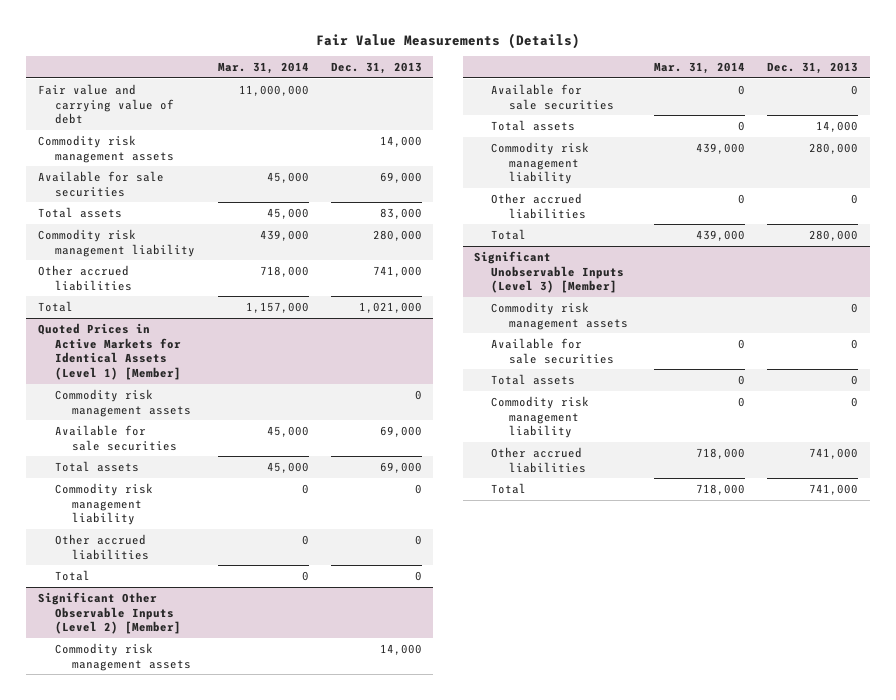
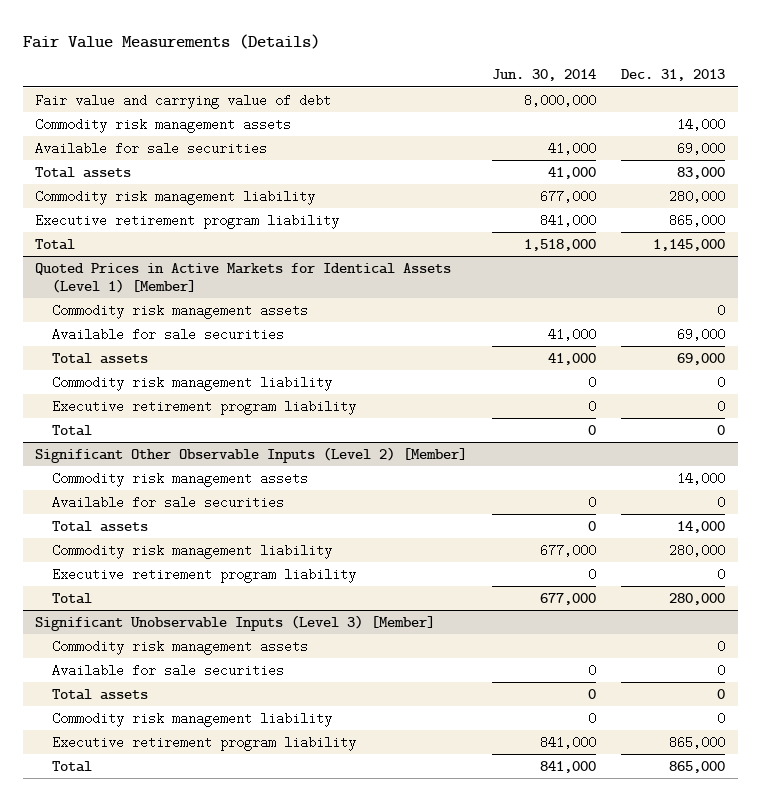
[217,62,309,75] Mar. 31, 2014 -> none
none -> [492,69,597,82] Jun. 30, 2014
[37,264,133,291] Other accrued liabilities -> none
none -> [35,213,340,229] Executive retirement program liability
[359,301,423,313] 1,021,000 -> [653,238,726,251] 1,145,000
[55,533,150,560] Other accrued liabilities -> none
none -> [52,399,357,415] Executive retirement program liability
[491,192,586,219] Other accrued liabilities -> none
none -> [52,567,357,583] Executive retirement program liability
[491,446,586,473] Other accrued liabilities -> none
none -> [52,735,357,751] Executive retirement program liability
[809,483,859,495] 741,000 -> [669,760,726,773] 865,000

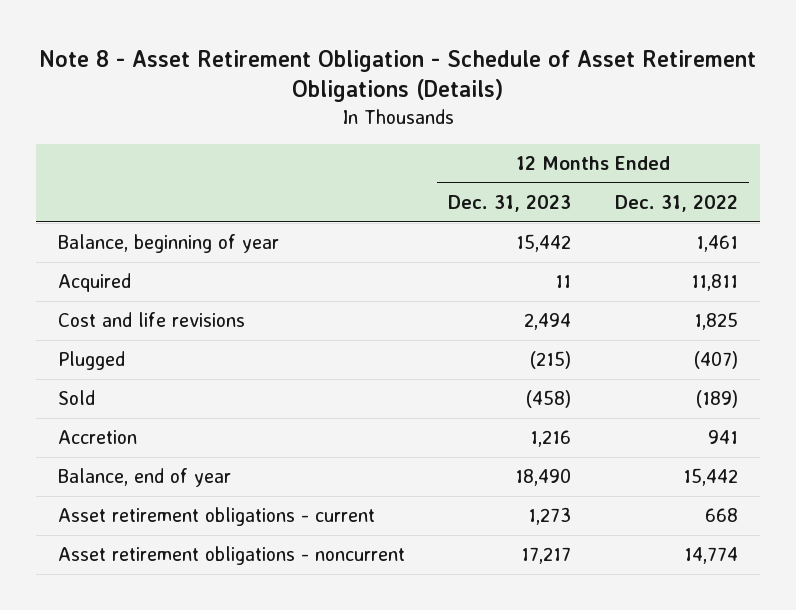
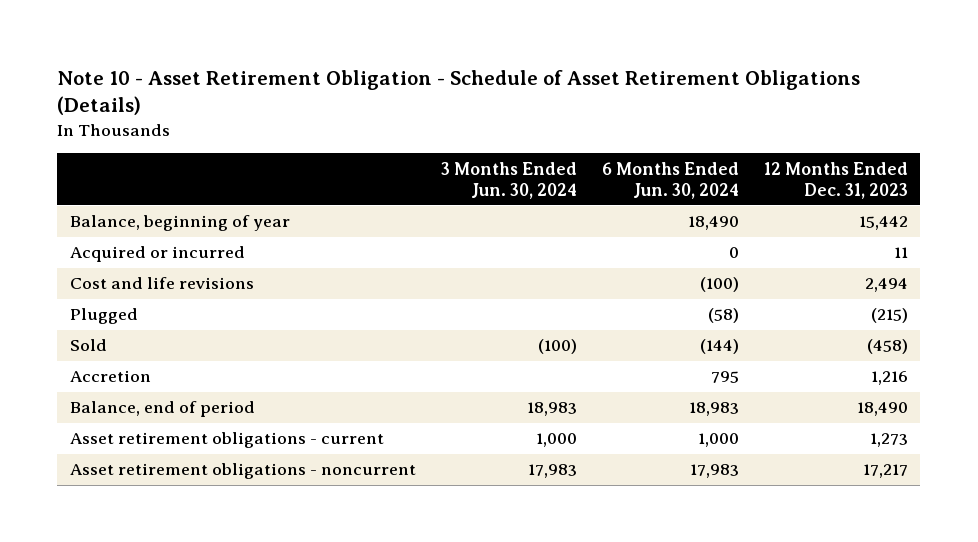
[38,49,756,103] Note 8 - Asset Retirement Obligation - Schedule of Asset Retirement Obligations (Details) -> [57,69,861,115] Note 10 - Asset Retirement Obligation - Schedule of Asset Retirement Obligations (Details)
[615,194,739,212] Dec. 31, 2022 -> none
none -> [440,161,577,199] 3 Months Ended Jun. 30, 2024
none -> [601,161,739,199] 6 Months Ended Jun. 30, 2024
[57,273,131,293] Acquired -> [69,246,245,263] Acquired or incurred
[57,468,231,488] Balance, end of year -> [69,401,255,418] Balance, end of period

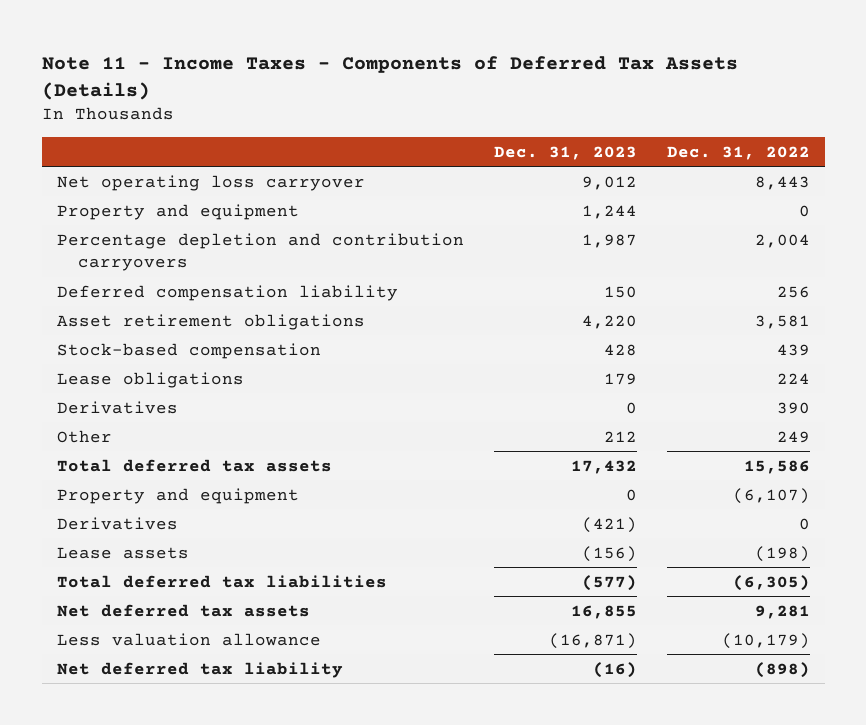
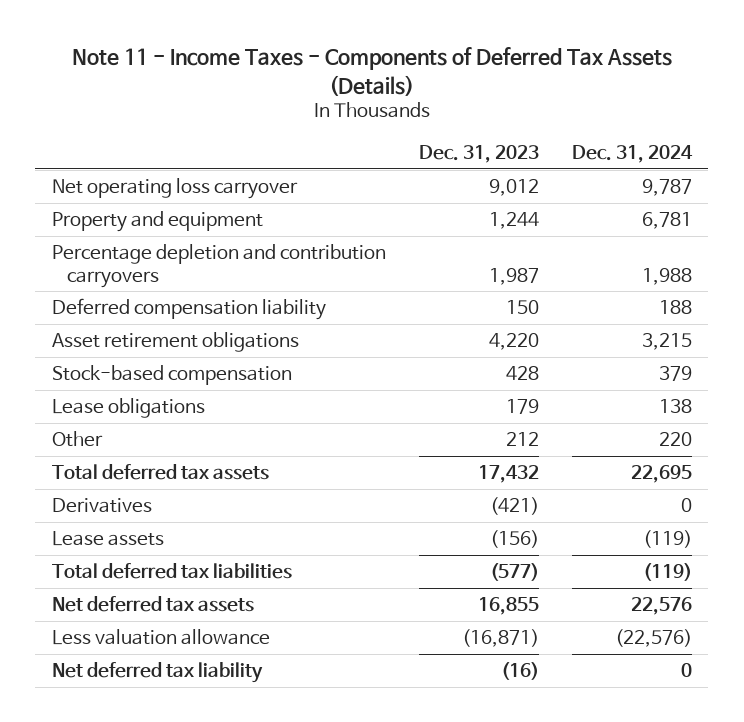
[666,145,810,160] Dec. 31, 2022 -> none
none -> [571,144,693,163] Dec. 31, 2024
[56,400,178,414] Derivatives -> none
[56,487,299,504] Property and equipment -> none

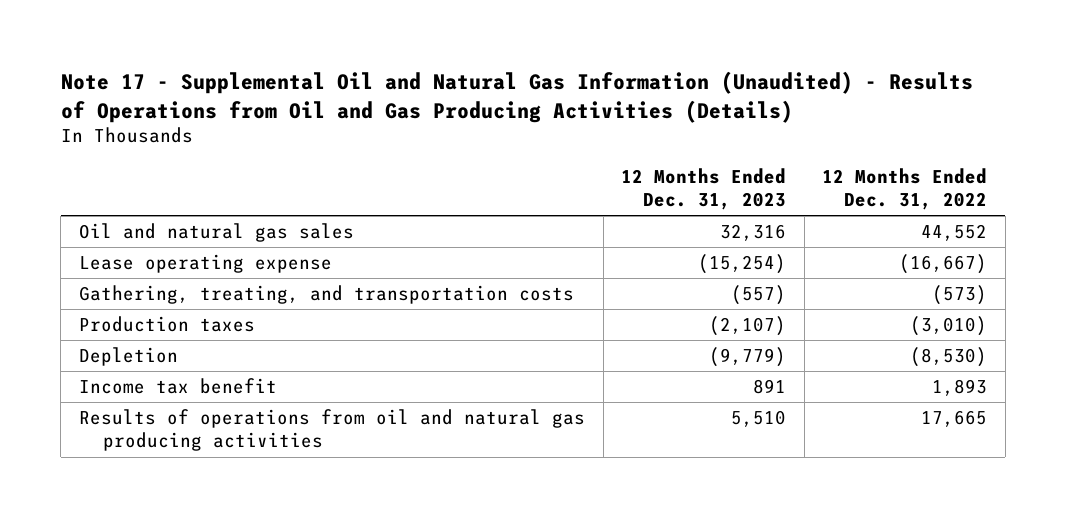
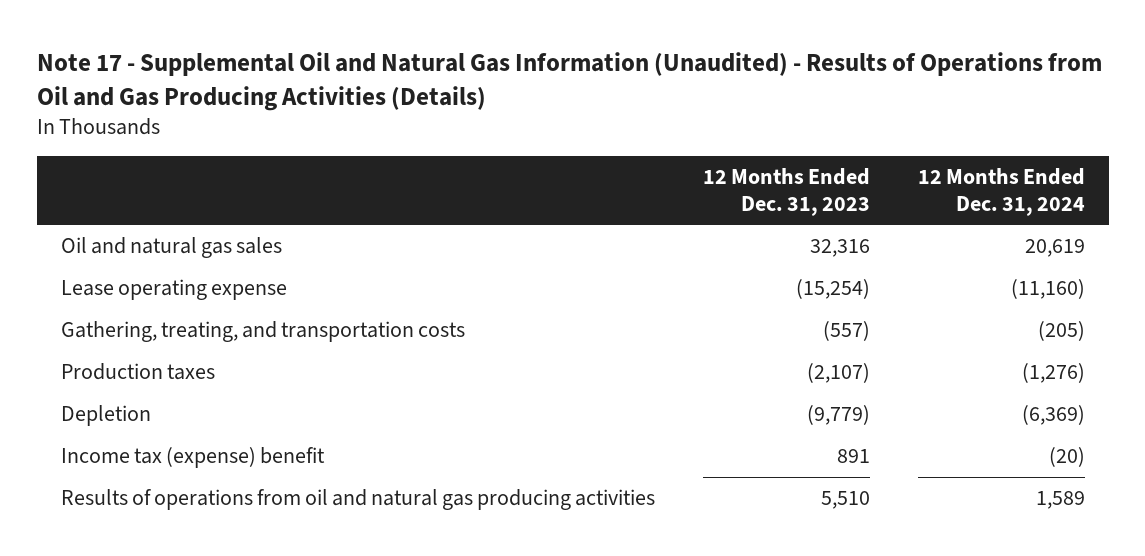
[822,167,988,211] 12 Months Ended Dec. 31, 2022 -> none
none -> [917,168,1085,216] 12 Months Ended Dec. 31, 2024
[78,377,277,394] Income tax benefit -> [60,446,325,468] Income tax (expense) benefit

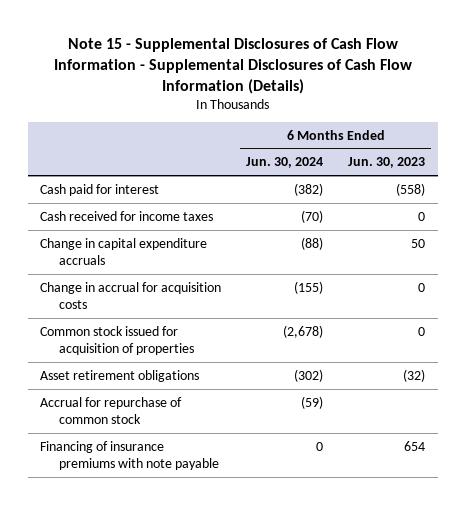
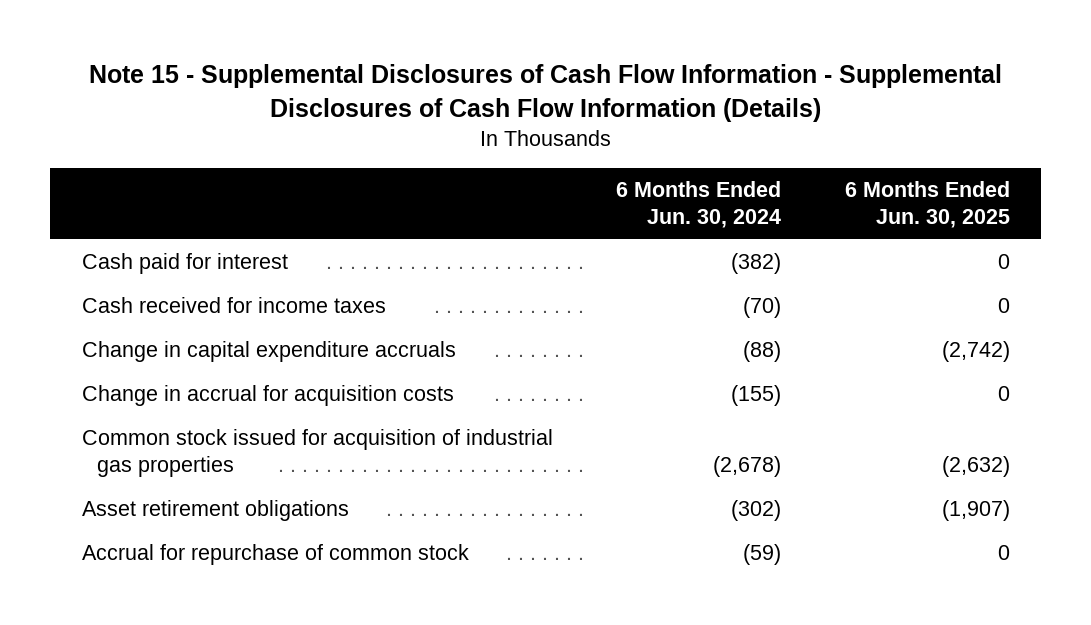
[348,157,426,169] Jun. 30, 2023 -> none
none -> [844,180,1010,229] 6 Months Ended Jun. 30, 2025
[40,325,195,356] Common stock issued for acquisition of properties -> [81,429,553,478] Common stock issued for acquisition of industrial gas properties
[40,440,220,471] Financing of insurance premiums with note payable -> none

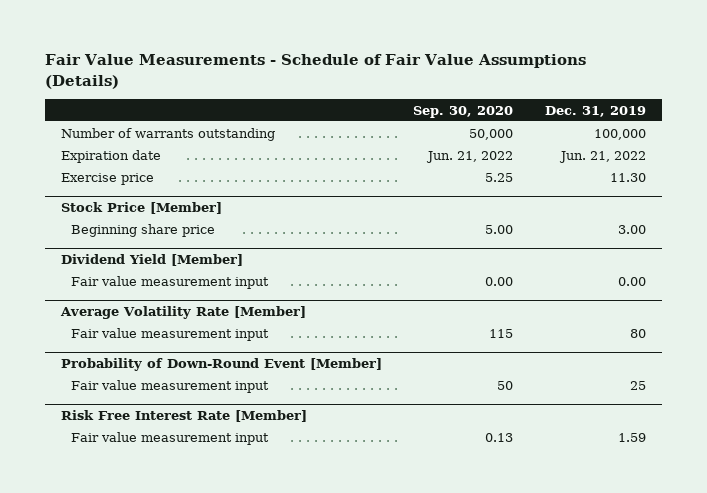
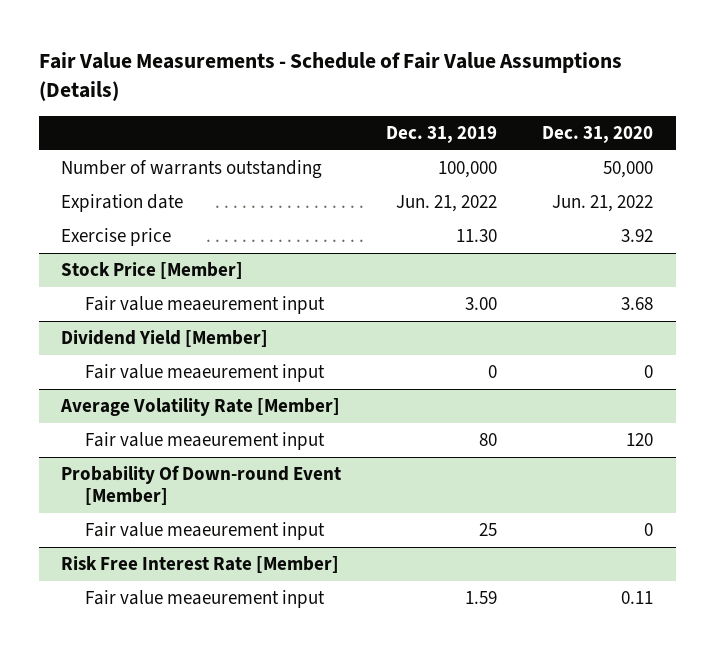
[413,105,514,118] Sep. 30, 2020 -> none
none -> [542,125,654,143] Dec. 31, 2020
[70,223,215,237] Beginning share price -> none
none -> [84,295,325,314] Fair value meaeurement input
[70,275,269,289] Fair value measurement input -> [84,363,325,382] Fair value meaeurement input
[618,276,647,286] 0.00 -> [488,364,498,378] 0
[70,327,269,341] Fair value measurement input -> [84,431,325,450] Fair value meaeurement input
[60,357,382,371] Probability of Down-Round Event [Member] -> [61,464,342,506] Probability Of Down-round Event [Member]
[70,379,269,393] Fair value measurement input -> [84,521,325,540] Fair value meaeurement input
[70,431,269,445] Fair value measurement input -> [84,589,325,608] Fair value meaeurement input

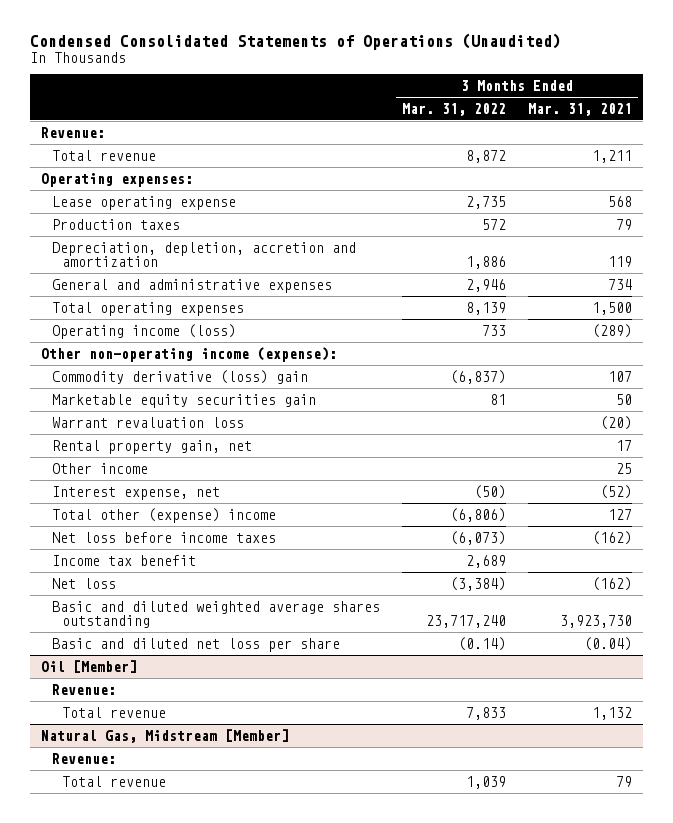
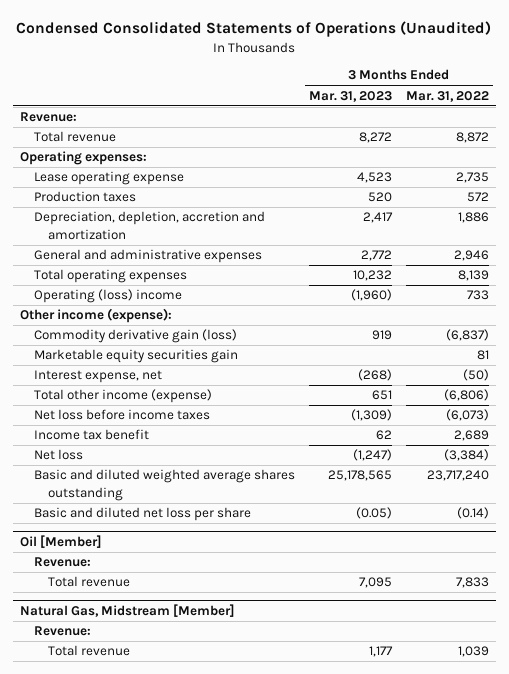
[527,102,632,116] Mar. 31, 2021 -> none
none -> [308,90,392,102] Mar. 31, 2023
[51,323,236,339] Operating income (loss) -> [33,289,182,304] Operating (loss) income
[40,346,337,362] Other non-operating income (expense): -> [19,308,172,324] Other income (expense):
[51,369,308,384] Commodity derivative (loss) gain -> [33,329,237,344] Commodity derivative gain (loss)
[51,416,244,428] Warrant revaluation loss -> none
[51,439,252,454] Rental property gain, net -> none
[51,462,148,474] Other income -> none
[51,507,276,523] Total other (expense) income -> [33,389,212,404] Total other income (expense)

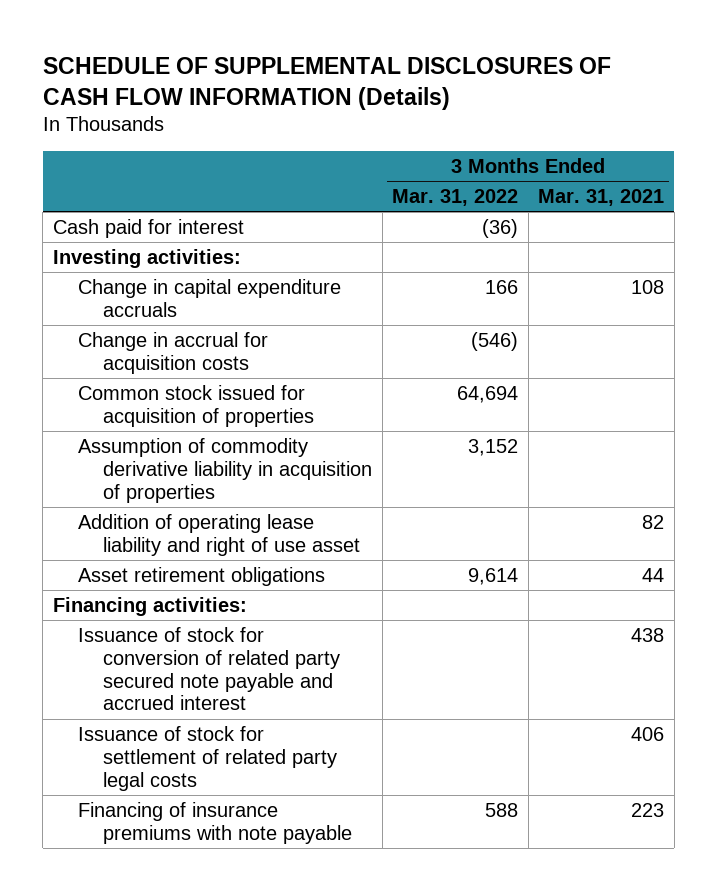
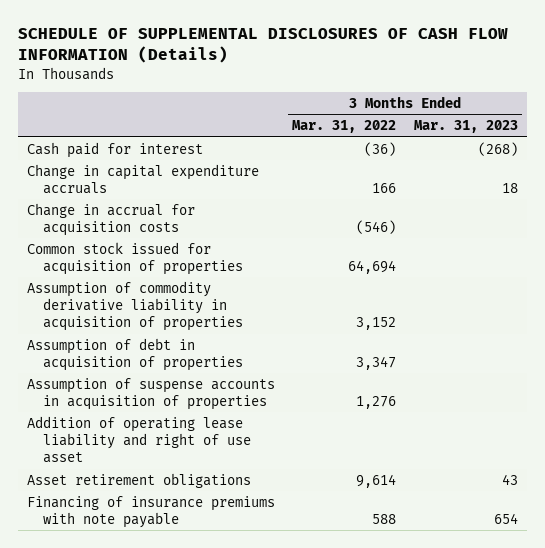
[538,189,665,207] Mar. 31, 2021 -> none
none -> [413,120,518,134] Mar. 31, 2023
[52,248,241,268] Investing activities: -> none
none -> [26,337,244,372] Assumption of debt in acquisition of properties
none -> [26,377,275,411] Assumption of suspense accounts in acquisition of properties
[52,596,247,616] Financing activities: -> none
[78,626,341,711] Issuance of stock for conversion of related party secured note payable and accrued interest -> none
[78,725,338,791] Issuance of stock for settlement of related party legal costs -> none

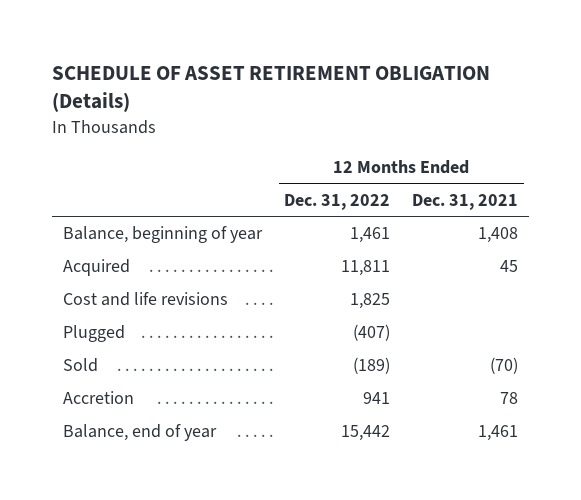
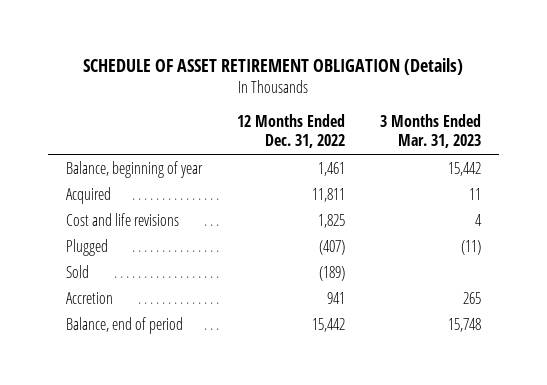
[412,193,519,210] Dec. 31, 2021 -> none
none -> [380,114,482,149] 3 Months Ended Mar. 31, 2023
[63,424,218,442] Balance, end of year -> [65,316,183,334] Balance, end of period

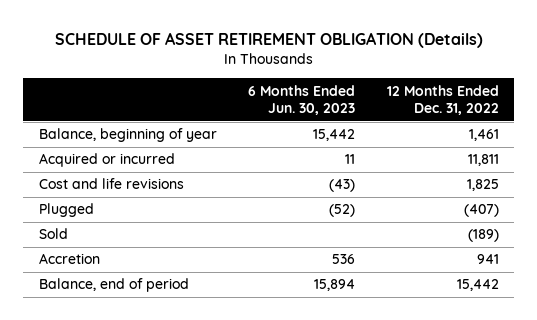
[380,114,482,149] 3 Months Ended Mar. 31, 2023 -> none
none -> [248,84,356,116] 6 Months Ended Jun. 30, 2023
[65,186,111,204] Acquired -> [38,153,175,168] Acquired or incurred

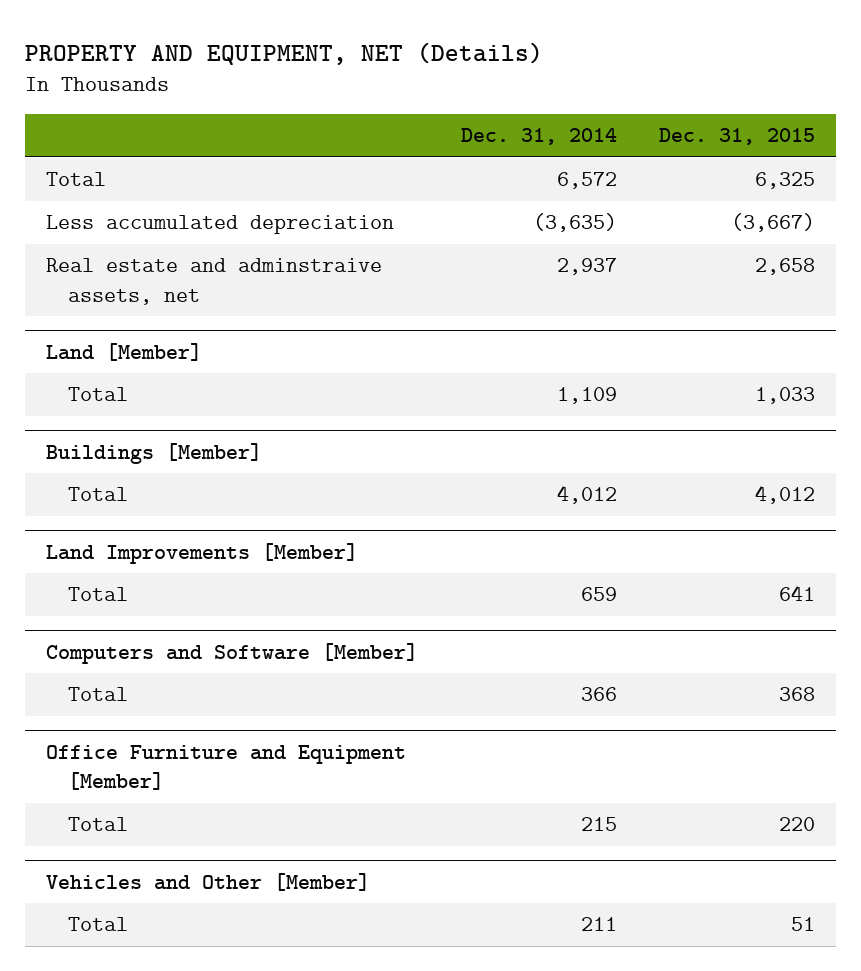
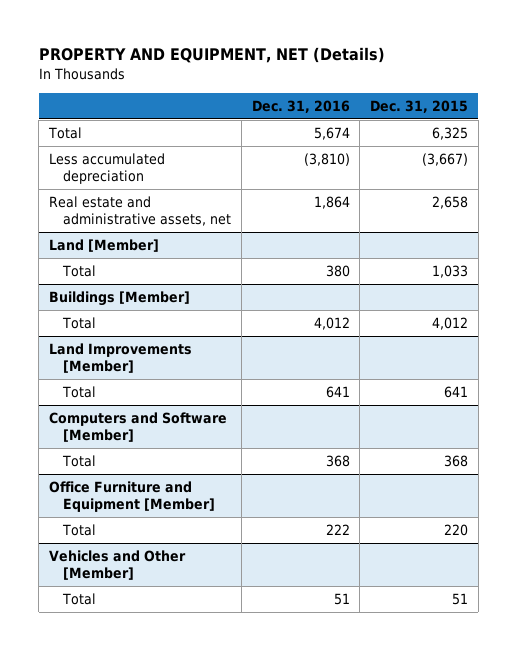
[460,128,617,146] Dec. 31, 2014 -> none
none -> [251,100,350,114] Dec. 31, 2016
[46,258,383,305] Real estate and adminstraive assets, net -> [48,195,232,226] Real estate and administrative assets, net

